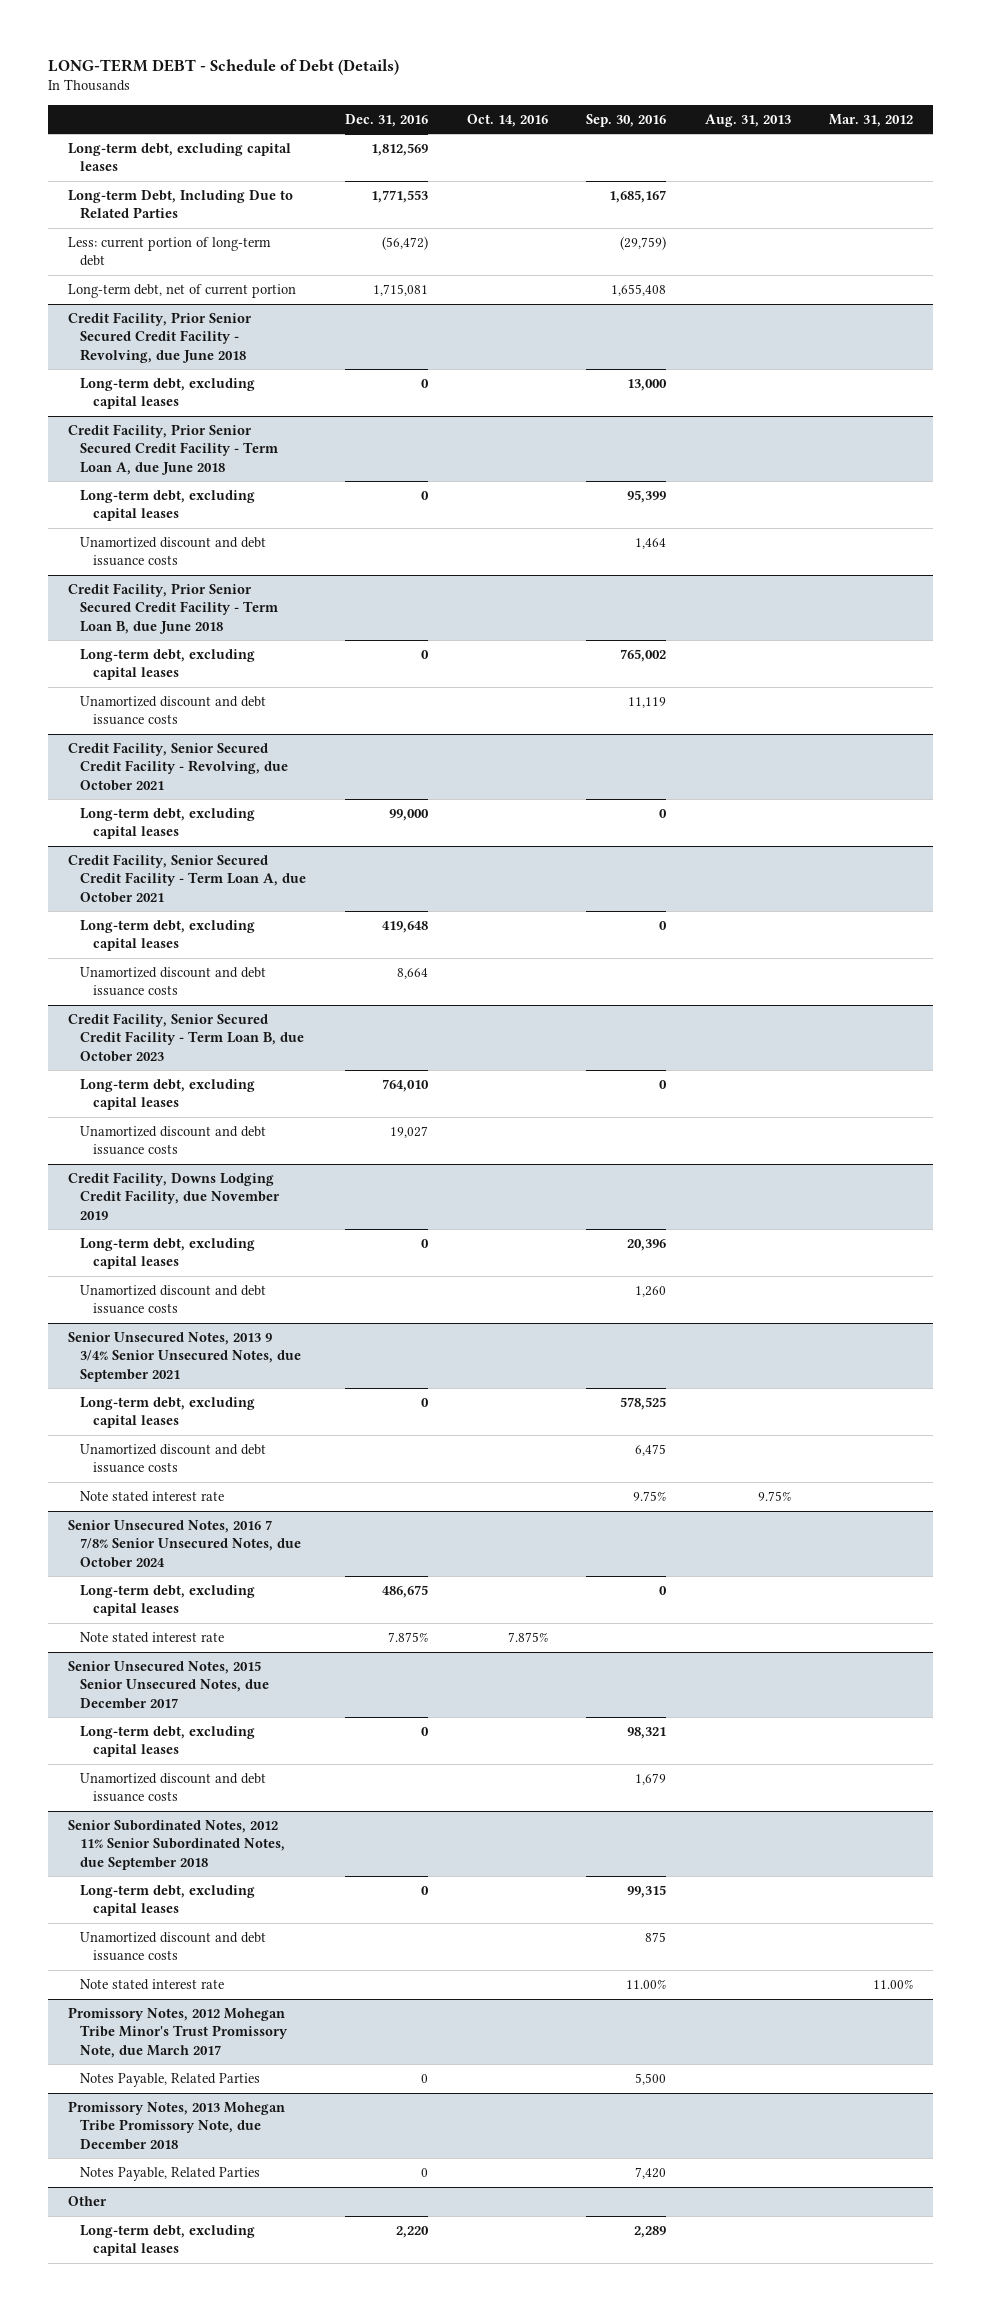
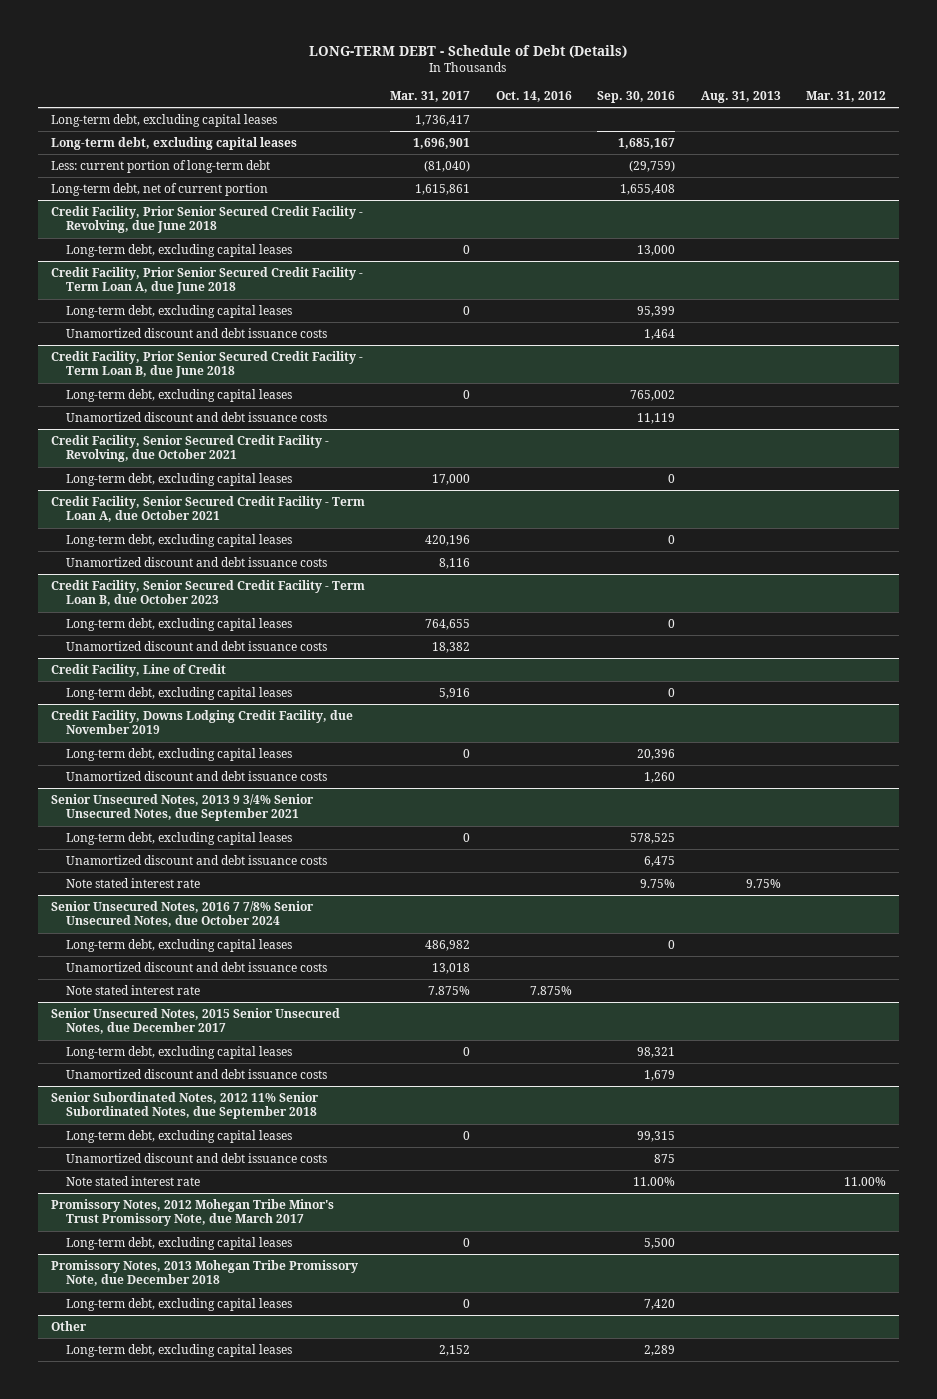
[345,113,429,127] Dec. 31, 2016 -> none
none -> [390,90,471,102] Mar. 31, 2017
[67,189,293,220] Long-term Debt, Including Due to Related Parties -> [50,136,297,150] Long-term debt, excluding capital leases
none -> [50,663,226,677] Credit Facility, Line of Credit
none -> [65,686,292,700] Long-term debt, excluding capital leases
none -> [65,961,327,972] Unamortized discount and debt issuance costs
[80,2072,261,2087] Notes Payable, Related Parties -> [65,1236,292,1250] Long-term debt, excluding capital leases
[80,2166,261,2181] Notes Payable, Related Parties -> [65,1297,292,1311] Long-term debt, excluding capital leases

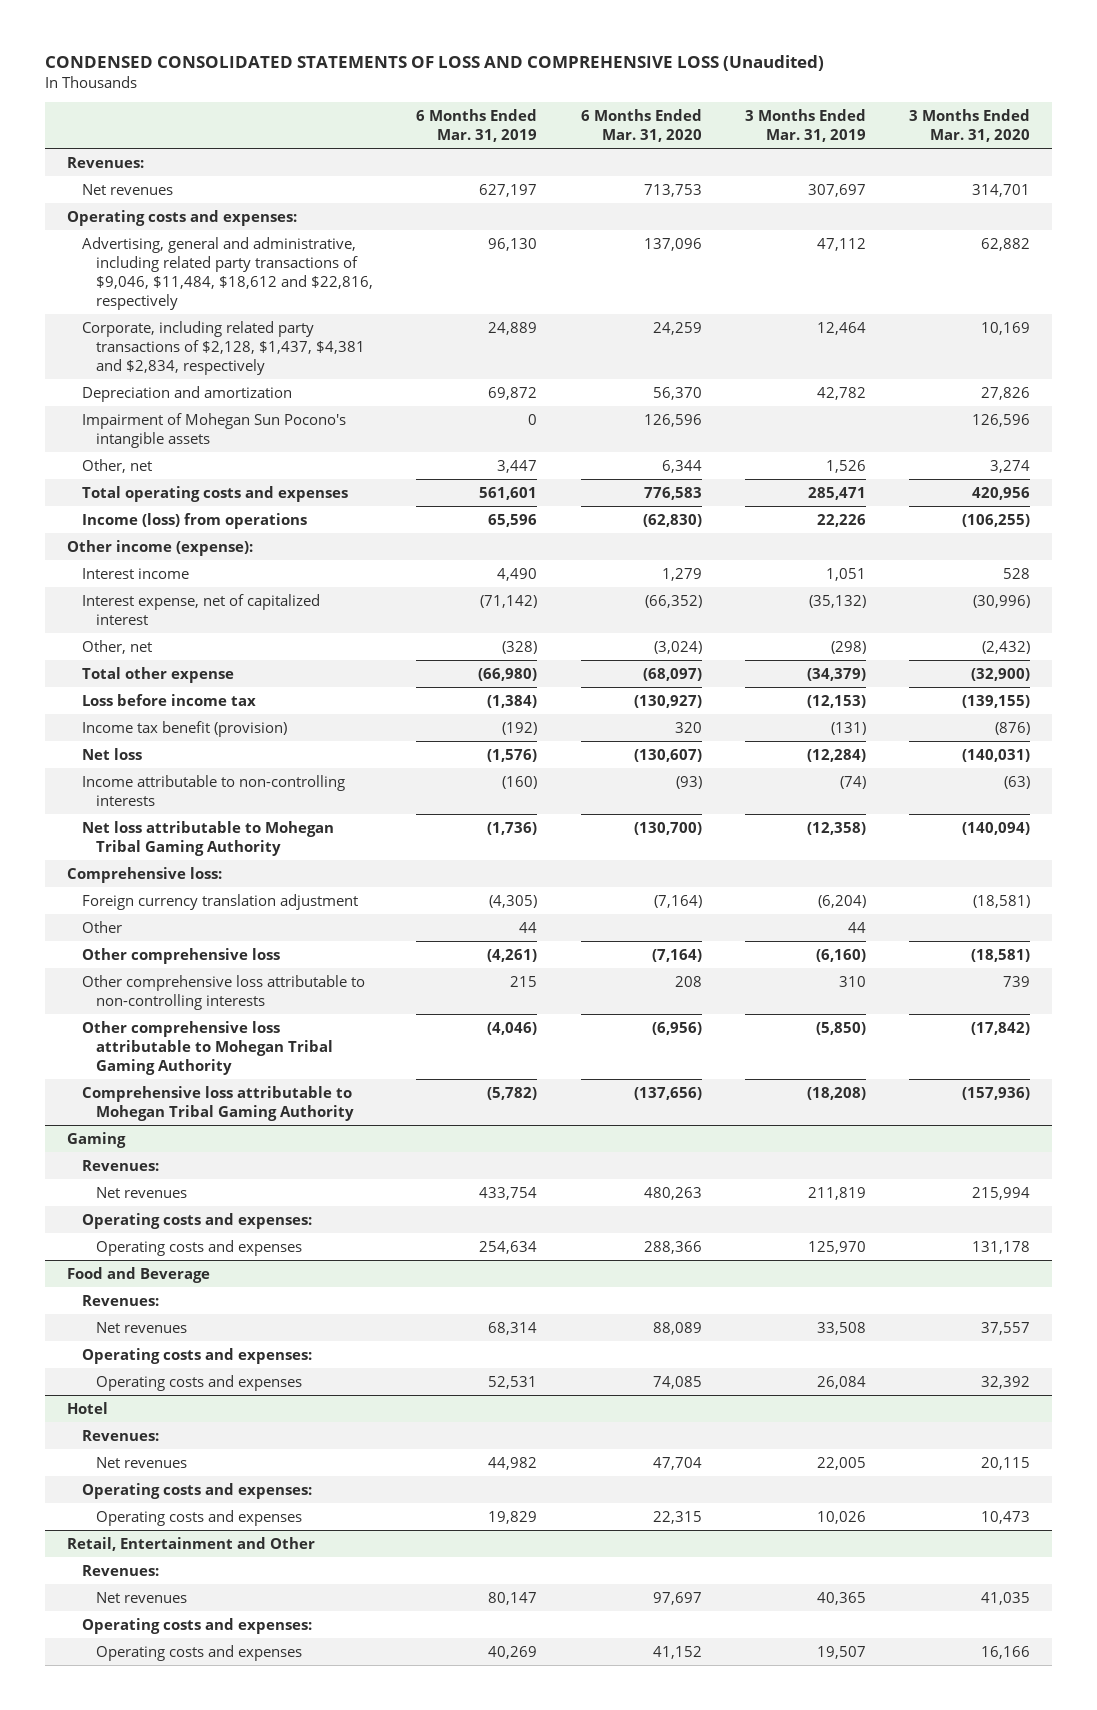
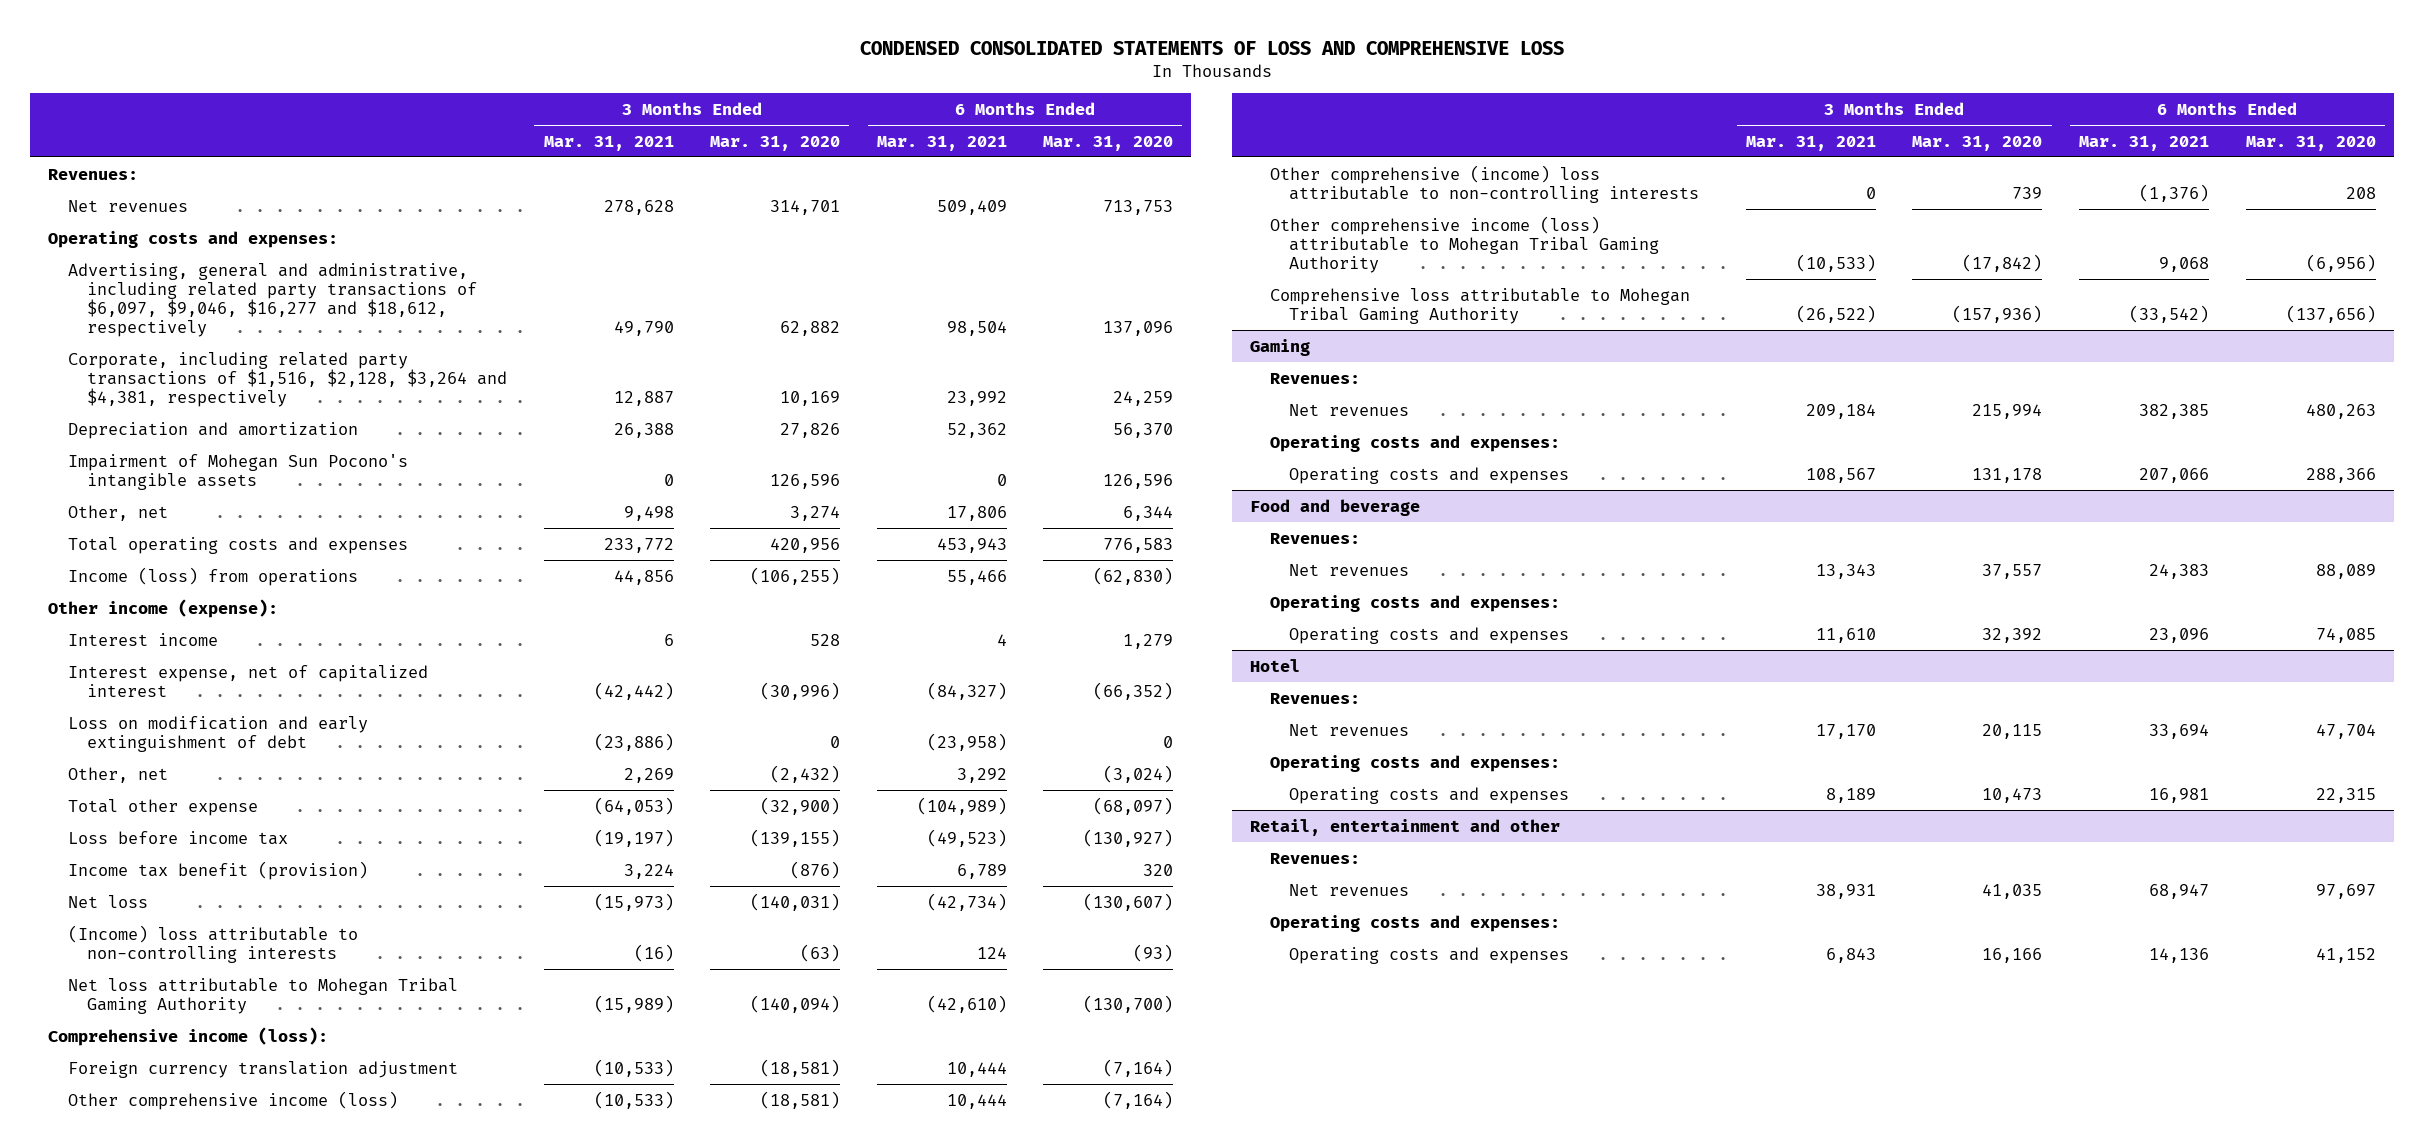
[45,54,825,71] CONDENSED CONSOLIDATED STATEMENTS OF LOSS AND COMPREHENSIVE LOSS (Unaudited) -> [859,41,1564,56] CONDENSED CONSOLIDATED STATEMENTS OF LOSS AND COMPREHENSIVE LOSS
[416,109,538,143] 6 Months Ended Mar. 31, 2019 -> none
[744,109,866,143] 3 Months Ended Mar. 31, 2019 -> none
none -> [543,135,674,151] Mar. 31, 2021
none -> [876,135,1007,151] Mar. 31, 2021
[81,236,374,310] Advertising, general and administrative, including related party transactions of $9,046, $11,484, $18,612 and $22,816, respectively -> [67,262,478,338] Advertising, general and administrative, including related party transactions of $6,097, $9,046, $16,277 and $18,612, respectively
[81,320,366,375] Corporate, including related party transactions of $2,128, $1,437, $4,381 and $2,834, respectively -> [67,351,508,407] Corporate, including related party transactions of $1,516, $2,128, $3,264 and $4,381, respectively
none -> [67,715,368,752] Loss on modification and early extinguishment of debt
[81,774,345,806] Income attributable to non-controlling interests -> [67,924,358,963] (Income) loss attributable to non-controlling interests
[66,866,222,883] Comprehensive loss: -> [48,1026,329,1046] Comprehensive income (loss):
[81,920,122,933] Other -> none
[81,947,280,964] Other comprehensive loss -> [67,1090,398,1110] Other comprehensive income (loss)
[81,974,365,1010] Other comprehensive loss attributable to non-controlling interests -> [1269,164,1700,203] Other comprehensive (income) loss attributable to non-controlling interests
[81,1020,334,1075] Other comprehensive loss attributable to Mohegan Tribal Gaming Authority -> [1269,215,1660,273] Other comprehensive income (loss) attributable to Mohegan Tribal Gaming Authority
[66,1266,210,1283] Food and Beverage -> [1250,498,1421,516] Food and beverage
[66,1536,315,1551] Retail, Entertainment and Other -> [1250,818,1561,836] Retail, entertainment and other

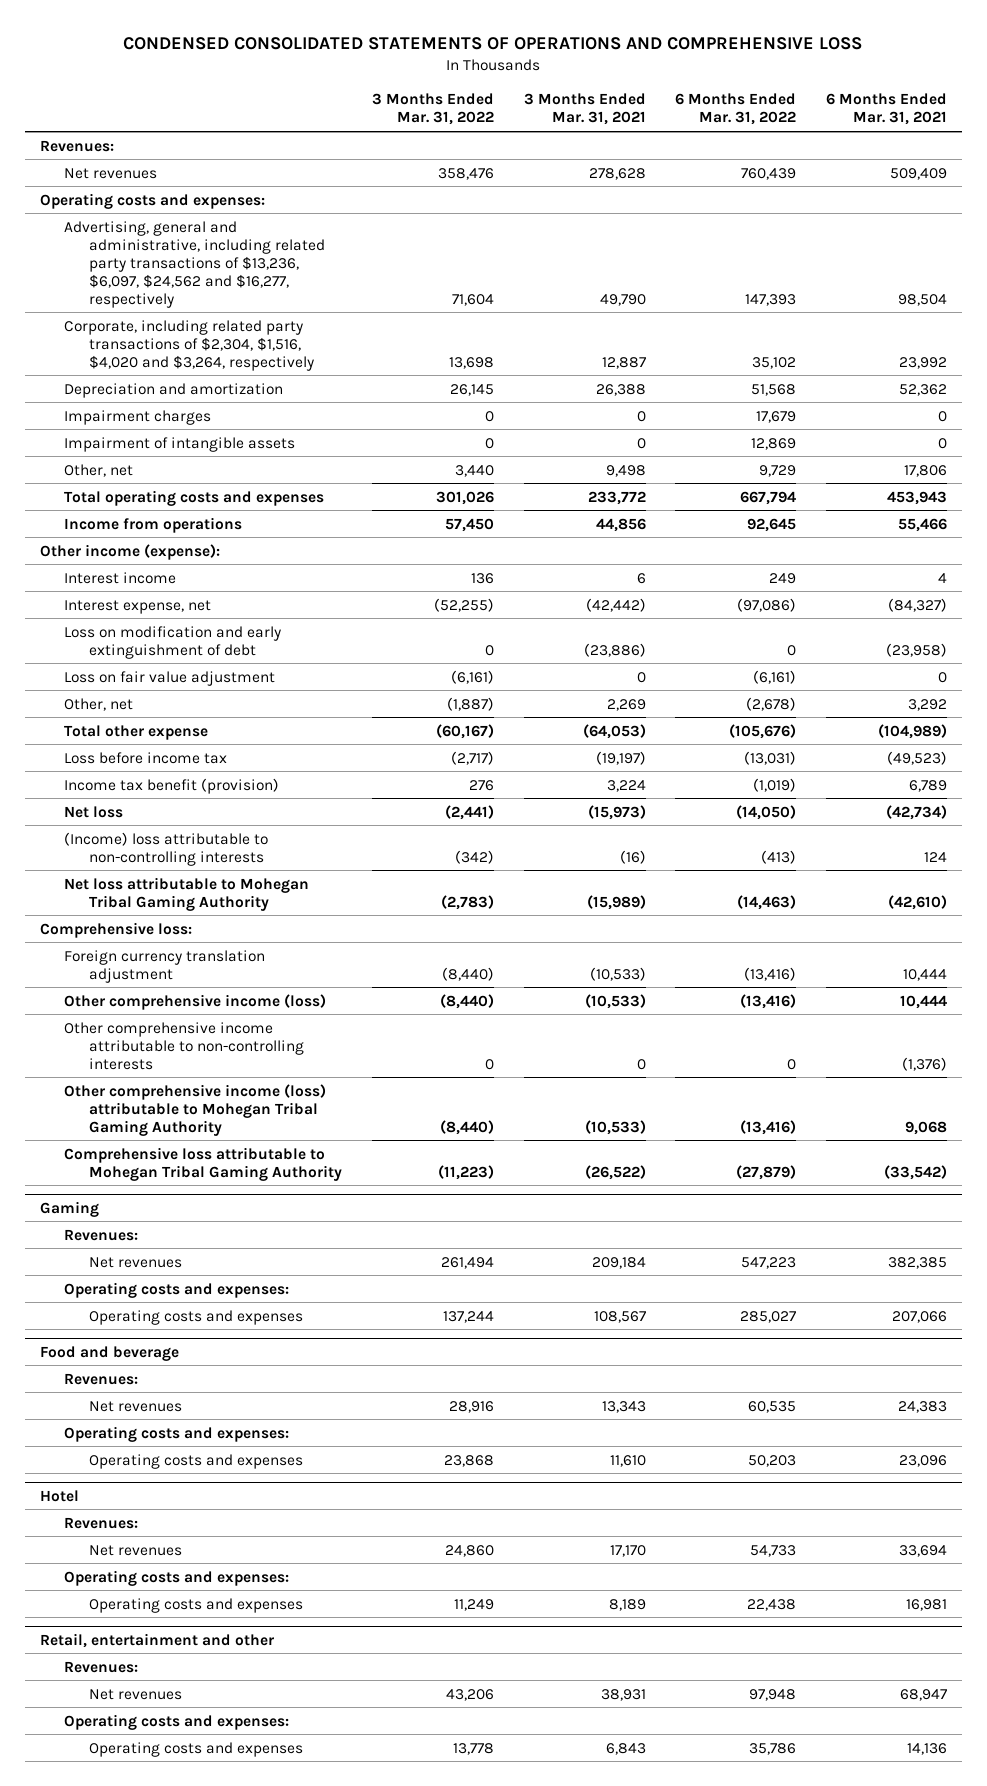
[859,41,1564,56] CONDENSED CONSOLIDATED STATEMENTS OF LOSS AND COMPREHENSIVE LOSS -> [123,37,863,51] CONDENSED CONSOLIDATED STATEMENTS OF OPERATIONS AND COMPREHENSIVE LOSS
[710,135,841,151] Mar. 31, 2020 -> none
[1043,135,1174,151] Mar. 31, 2020 -> none
none -> [371,93,494,126] 3 Months Ended Mar. 31, 2022
none -> [675,93,797,126] 6 Months Ended Mar. 31, 2022
[67,262,478,338] Advertising, general and administrative, including related party transactions of $6,097, $9,046, $16,277 and $18,612, respectively -> [64,220,326,308] Advertising, general and administrative, including related party transactions of $13,236, $6,097, $24,562 and $16,277, respectively
[67,351,508,407] Corporate, including related party transactions of $1,516, $2,128, $3,264 and $4,381, respectively -> [64,319,315,371] Corporate, including related party transactions of $2,304, $1,516, $4,020 and $3,264, respectively
none -> [64,409,212,425] Impairment charges
[67,453,408,490] Impairment of Mohegan Sun Pocono's intangible assets -> [64,436,296,452] Impairment of intangible assets
[67,566,358,586] Income (loss) from operations -> [64,516,243,533] Income from operations
[67,664,428,697] Interest expense, net of capitalized interest -> [64,599,212,614] Interest expense, net
none -> [64,670,276,686] Loss on fair value adjustment
[48,1026,329,1046] Comprehensive income (loss): -> [39,921,192,938] Comprehensive loss:
[1269,164,1700,203] Other comprehensive (income) loss attributable to non-controlling interests -> [64,1021,305,1070] Other comprehensive income attributable to non-controlling interests

